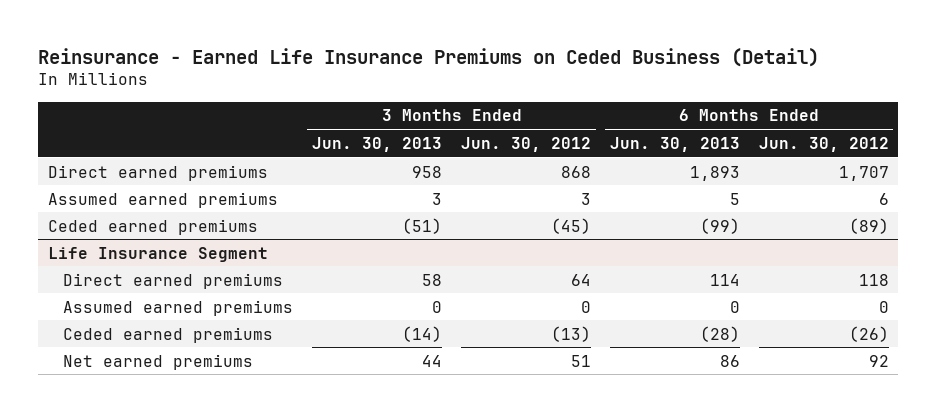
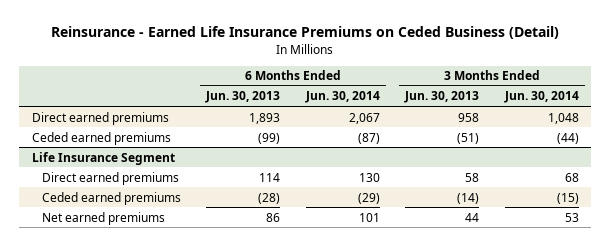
[461,136,592,152] Jun. 30, 2012 -> none
[758,136,889,152] Jun. 30, 2012 -> none
none -> [304,91,380,104] Jun. 30, 2014
none -> [503,91,579,104] Jun. 30, 2014
[47,191,278,208] Assumed earned premiums -> none
[63,299,294,316] Assumed earned premiums -> none

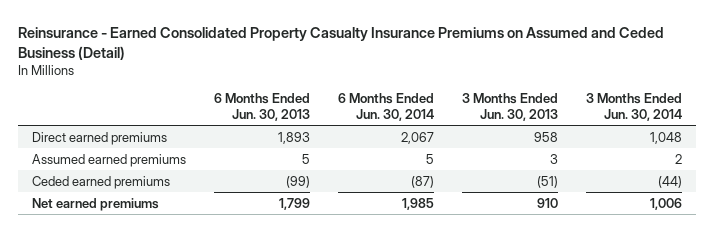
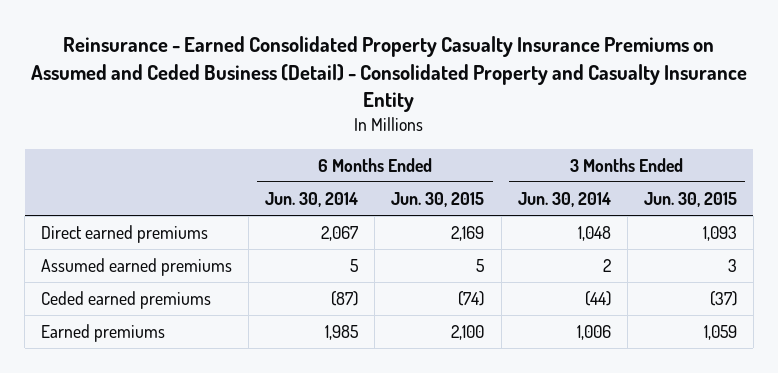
[17,26,664,60] Reinsurance - Earned Consolidated Property Casualty Insurance Premiums on Assumed and Ceded Business (Detail) -> [30,36,747,112] Reinsurance - Earned Consolidated Property Casualty Insurance Premiums on Assumed and Ceded Business (Detail) - Consolidated Property and Casualty Insurance Entity
[213,93,310,122] 6 Months Ended Jun. 30, 2013 -> none
[461,93,558,122] 3 Months Ended Jun. 30, 2013 -> none
none -> [391,191,485,207] Jun. 30, 2015
none -> [643,191,737,207] Jun. 30, 2015
[31,197,159,211] Net earned premiums -> [41,324,166,343] Earned premiums

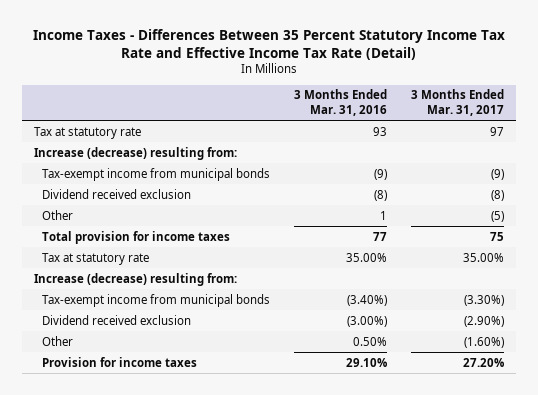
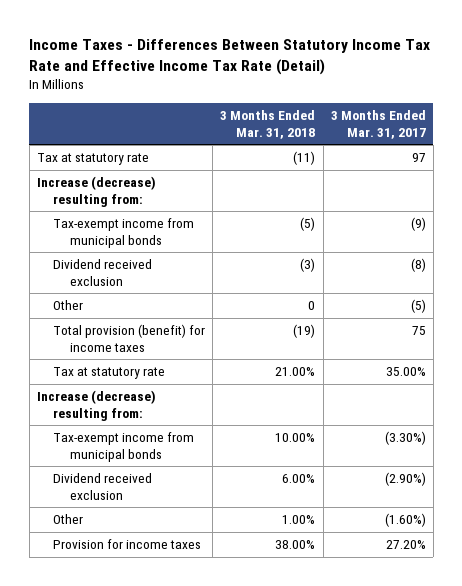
[33,28,506,60] Income Taxes - Differences Between 35 Percent Statutory Income Tax Rate and Effective Income Tax Rate (Detail) -> [29,39,431,76] Income Taxes - Differences Between Statutory Income Tax Rate and Effective Income Tax Rate (Detail)
[294,89,388,117] 3 Months Ended Mar. 31, 2016 -> none
none -> [220,109,316,139] 3 Months Ended Mar. 31, 2018
[42,230,231,244] Total provision for income taxes -> [53,324,206,352] Total provision (benefit) for income taxes

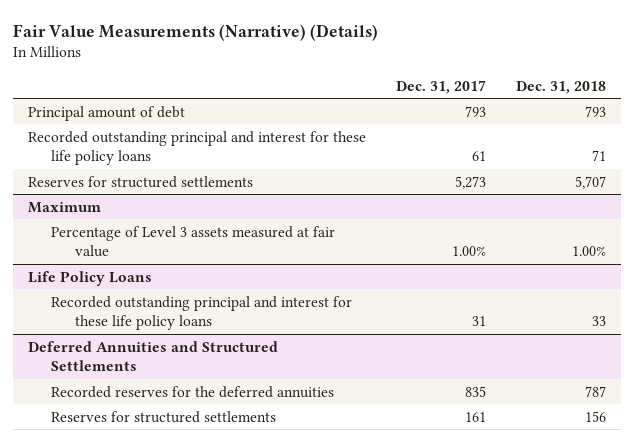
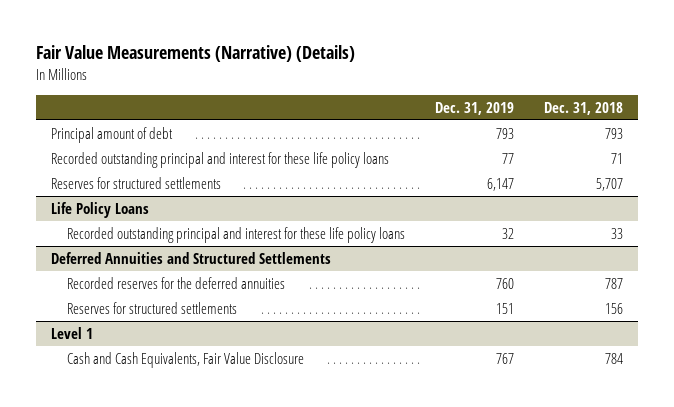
[395,79,486,94] Dec. 31, 2017 -> none
none -> [435,101,515,115] Dec. 31, 2019
[27,201,101,213] Maximum -> none
[51,225,336,258] Percentage of Level 3 assets measured at fair value -> none
none -> [50,326,93,339] Level 1
none -> [66,351,304,368] Cash and Cash Equivalents, Fair Value Disclosure

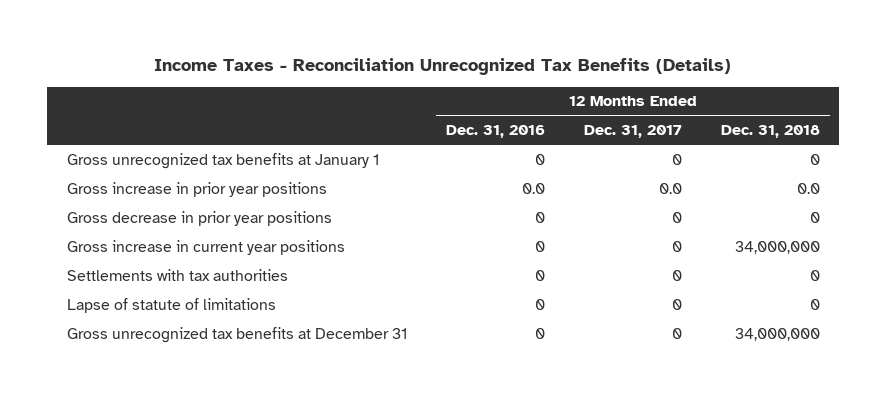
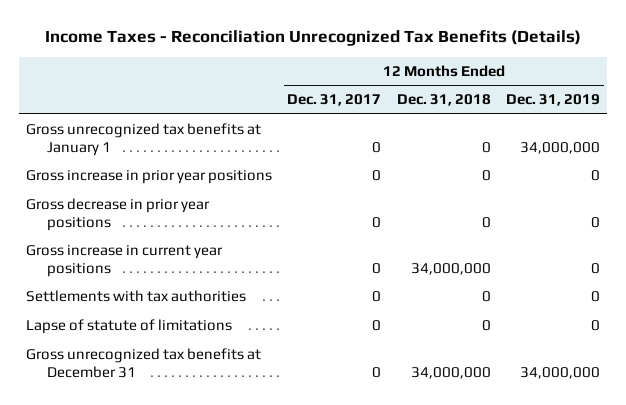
[445,125,545,139] Dec. 31, 2016 -> none
none -> [505,94,600,107] Dec. 31, 2019
[658,182,682,194] 0.0 -> [372,170,382,182] 0
[796,182,820,194] 0.0 -> [481,170,491,182] 0

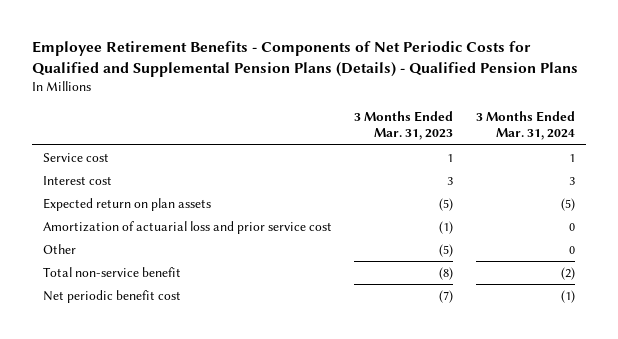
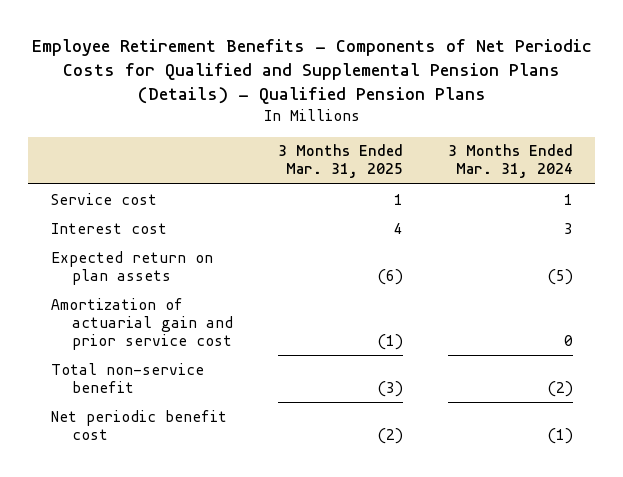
[354,110,454,141] 3 Months Ended Mar. 31, 2023 -> none
none -> [277,144,403,179] 3 Months Ended Mar. 31, 2025
[42,243,76,254] Other -> none
[42,220,332,234] Amortization of actuarial loss and prior service cost -> [50,297,233,350] Amortization of actuarial gain and prior service cost

